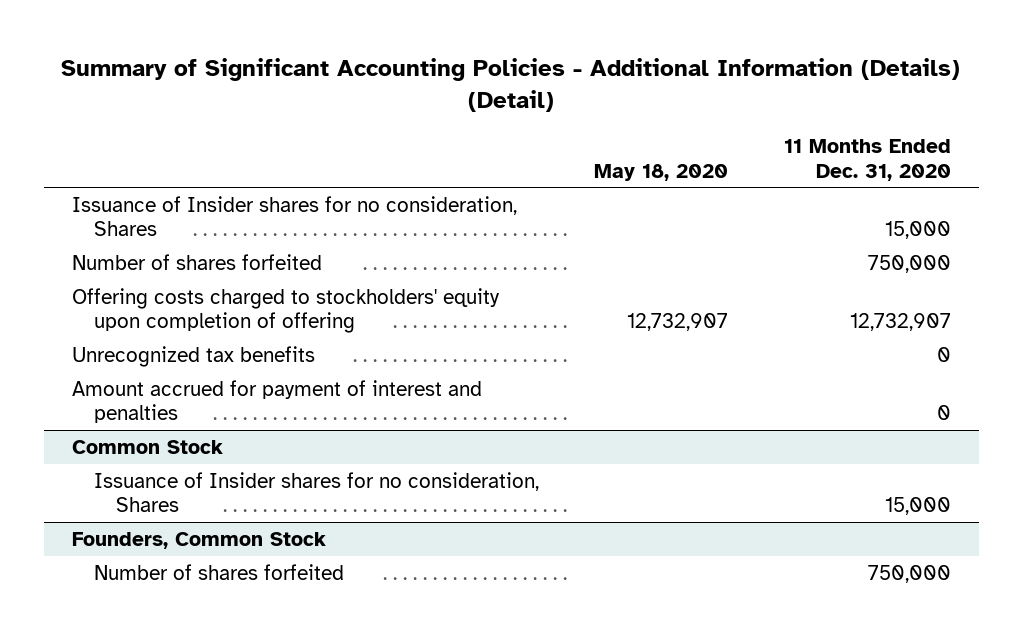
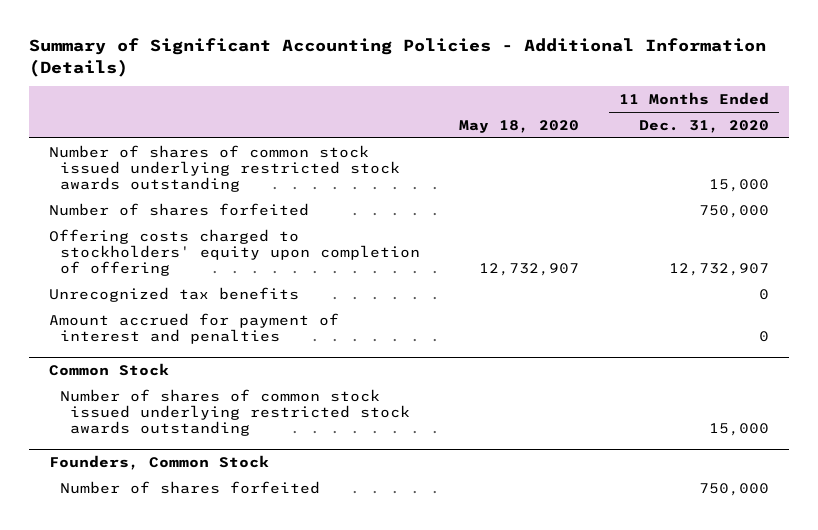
[61,58,961,113] Summary of Significant Accounting Policies - Additional Information (Details) (Detail) -> [29,37,767,77] Summary of Significant Accounting Policies - Additional Information (Details)
[71,195,517,237] Issuance of Insider shares for no consideration, Shares -> [48,144,400,193] Number of shares of common stock issued underlying restricted stock awards outstanding
[94,471,540,513] Issuance of Insider shares for no consideration, Shares -> [59,388,411,437] Number of shares of common stock issued underlying restricted stock awards outstanding

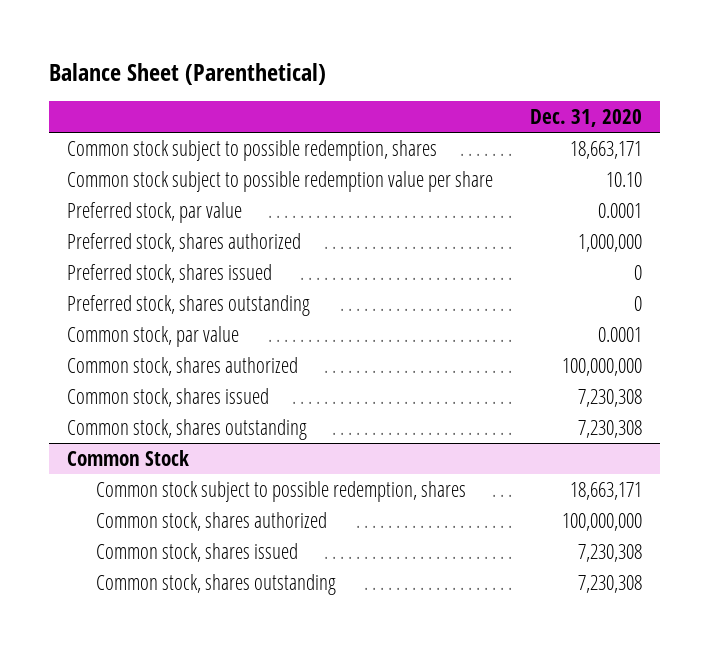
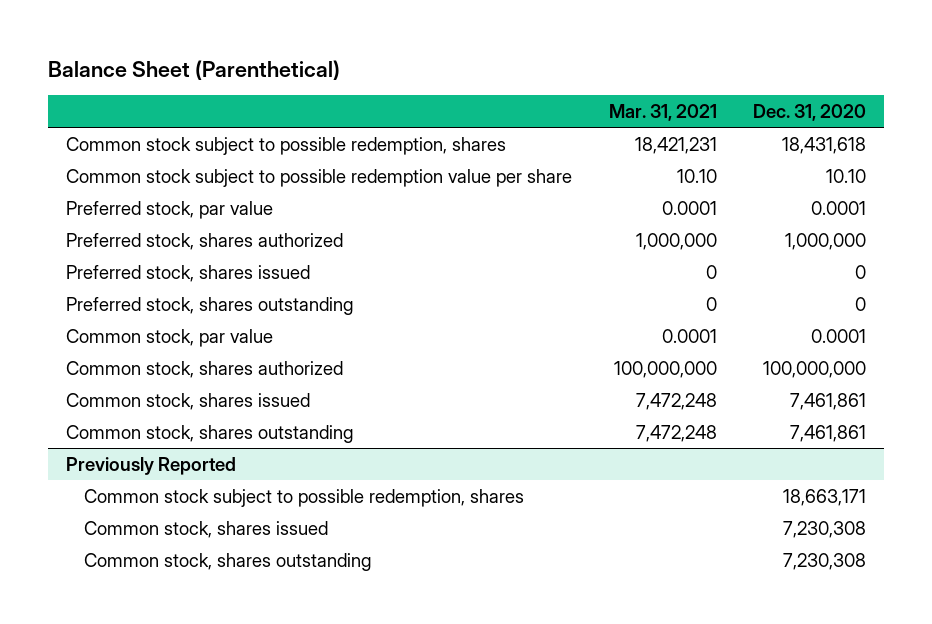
none -> [608,104,717,122] Mar. 31, 2021
[569,140,642,159] 18,663,171 -> [782,136,867,154] 18,431,618
[67,449,190,466] Common Stock -> none
[577,388,642,407] 7,230,308 -> [790,392,867,410] 7,461,861
[577,419,642,438] 7,230,308 -> [790,424,867,442] 7,461,861
none -> [66,456,237,475] Previously Reported
[95,511,327,531] Common stock, shares authorized -> none

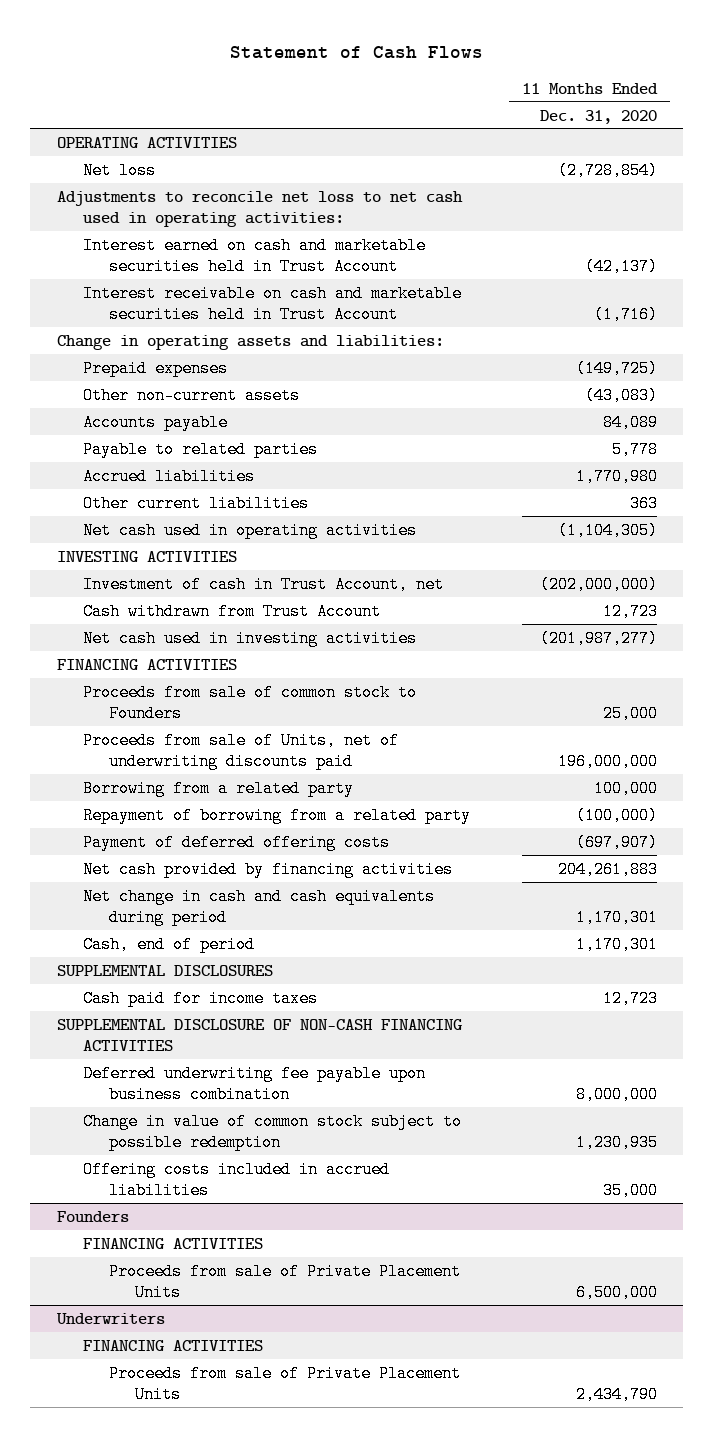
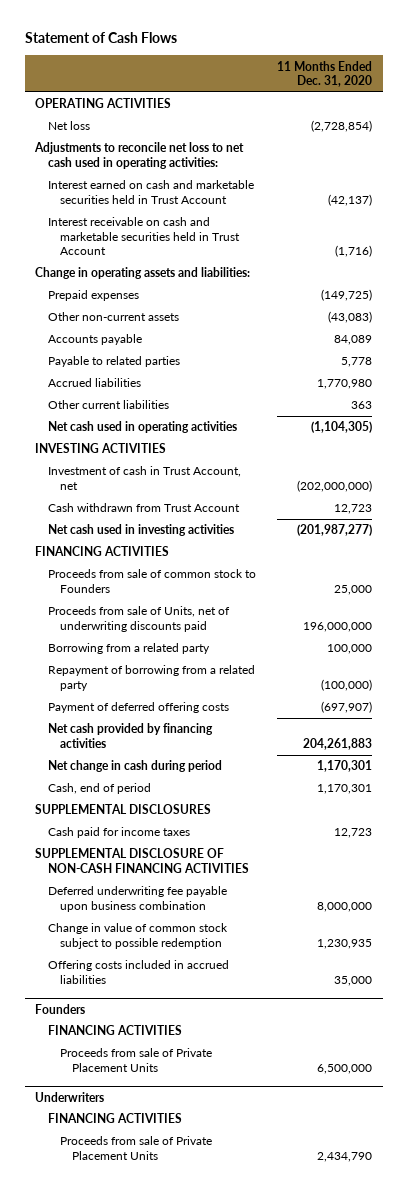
[82,887,435,926] Net change in cash and cash equivalents during period -> [47,760,222,773] Net change in cash during period

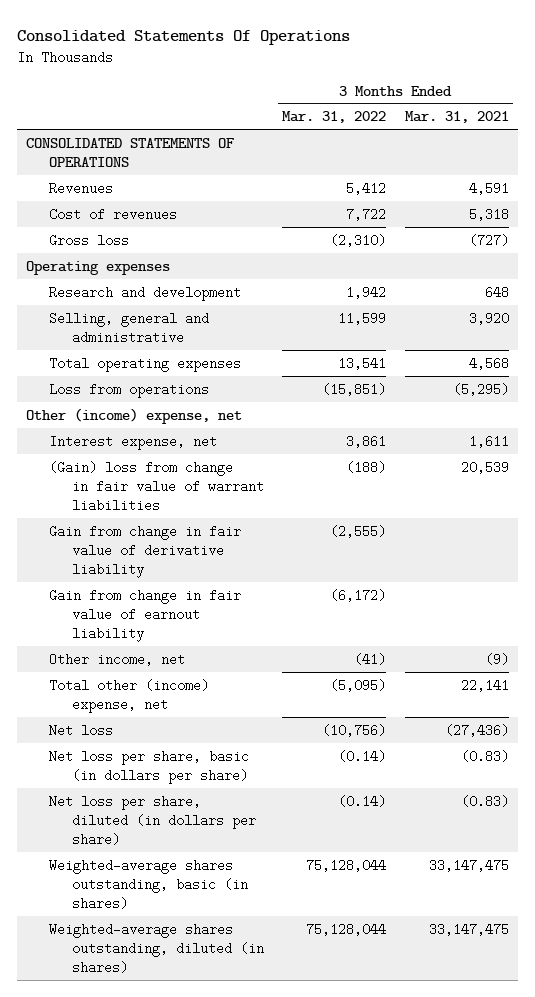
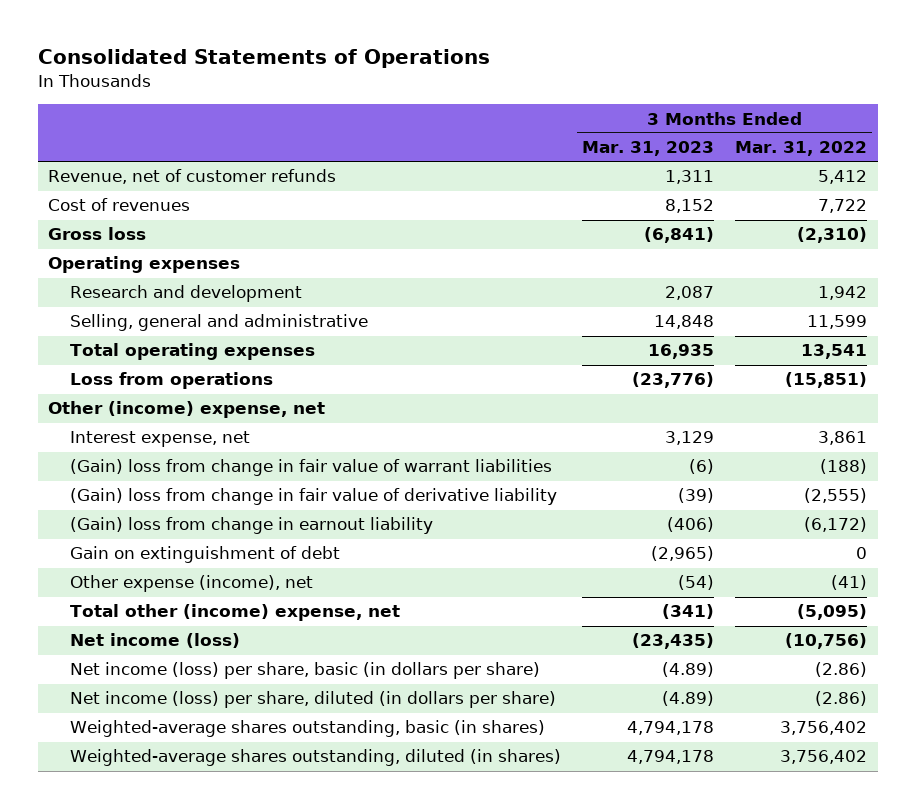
[16,30,350,46] Consolidated Statements Of Operations -> [37,49,490,69] Consolidated Statements of Operations
[404,111,509,124] Mar. 31, 2021 -> none
none -> [582,141,715,157] Mar. 31, 2023
[26,137,235,167] CONSOLIDATED STATEMENTS OF OPERATIONS -> none
[48,181,113,195] Revenues -> [48,169,337,185] Revenue, net of customer refunds
[48,524,241,578] Gain from change in fair value of derivative liability -> [70,488,558,506] (Gain) loss from change in fair value of derivative liability
[48,588,241,642] Gain from change in fair value of earnout liability -> [70,517,434,535] (Gain) loss from change in earnout liability
none -> [70,546,341,564] Gain on extinguishment of debt
[48,652,185,666] Other income, net -> [70,575,314,593] Other expense (income), net
[48,723,113,737] Net loss -> [70,633,241,649] Net income (loss)
[48,749,249,784] Net loss per share, basic (in dollars per share) -> [70,662,541,680] Net income (loss) per share, basic (in dollars per share)
[338,749,387,763] (0.14) -> [815,662,868,678] (2.86)
[48,794,256,846] Net loss per share, diluted (in dollars per share) -> [70,691,557,709] Net income (loss) per share, diluted (in dollars per share)
[338,794,387,808] (0.14) -> [815,691,868,707] (2.86)
[306,858,387,872] 75,128,044 -> [780,721,868,736] 3,756,402
[306,922,387,936] 75,128,044 -> [780,750,868,765] 3,756,402

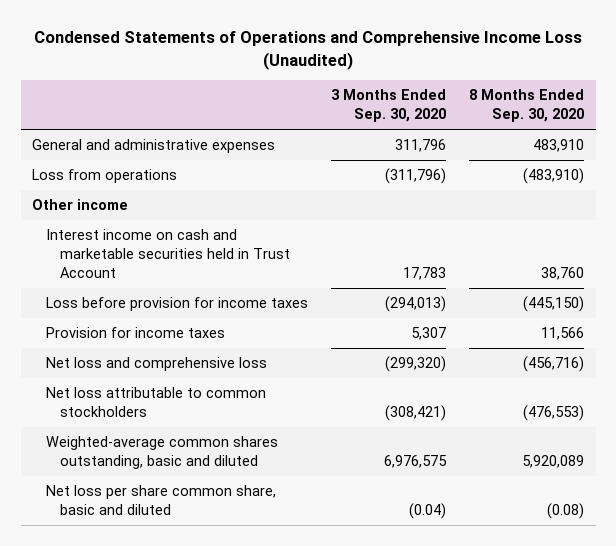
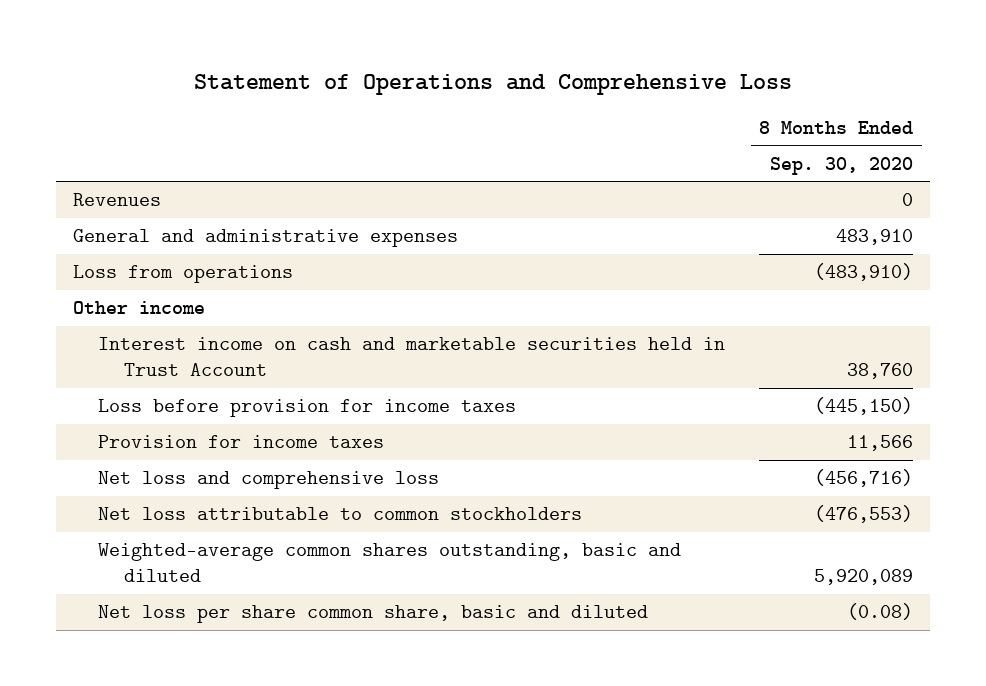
[34,31,583,70] Condensed Statements of Operations and Comprehensive Income Loss (Unaudited) -> [194,73,793,95] Statement of Operations and Comprehensive Loss
[331,89,447,123] 3 Months Ended Sep. 30, 2020 -> none
none -> [73,193,162,207] Revenues

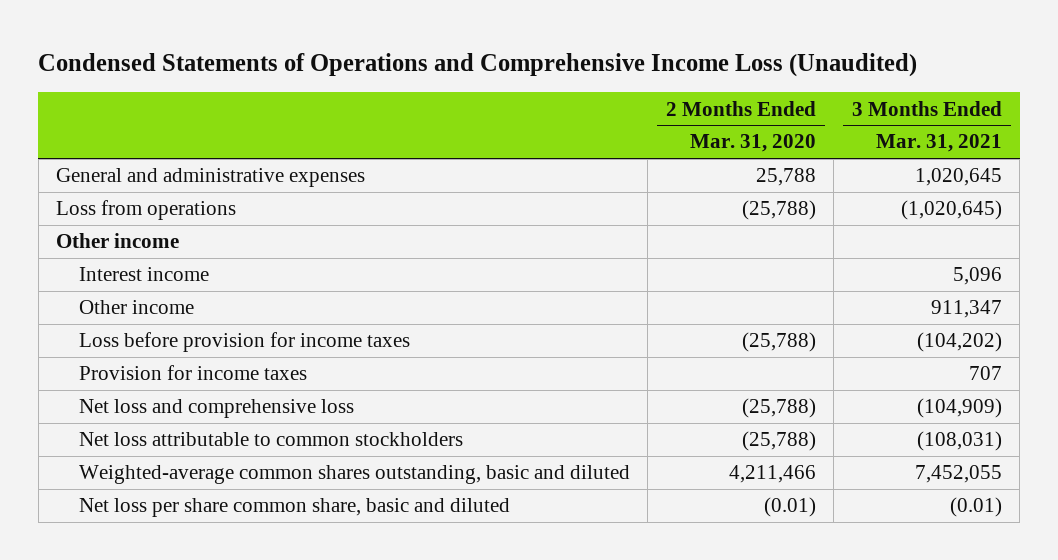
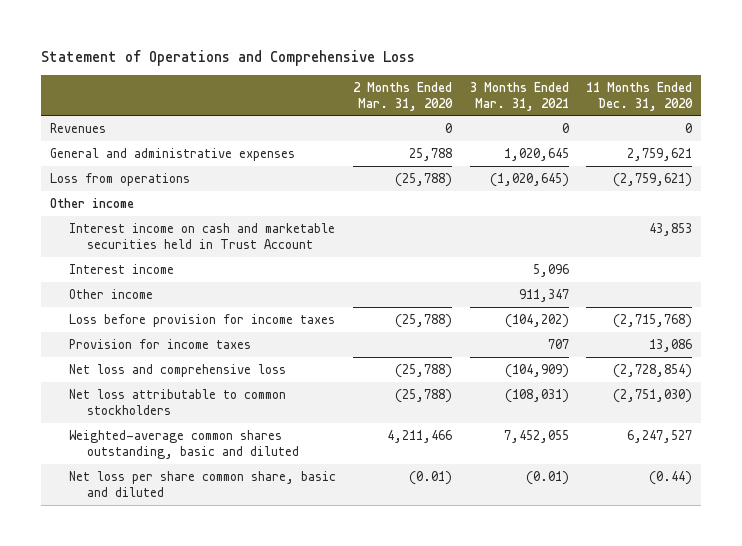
[38,53,918,78] Condensed Statements of Operations and Comprehensive Income Loss (Unaudited) -> [41,49,416,66] Statement of Operations and Comprehensive Loss
none -> [586,81,694,111] 11 Months Ended Dec. 31, 2020
none -> [50,122,107,133] Revenues
none -> [68,222,335,249] Interest income on cash and marketable securities held in Trust Account

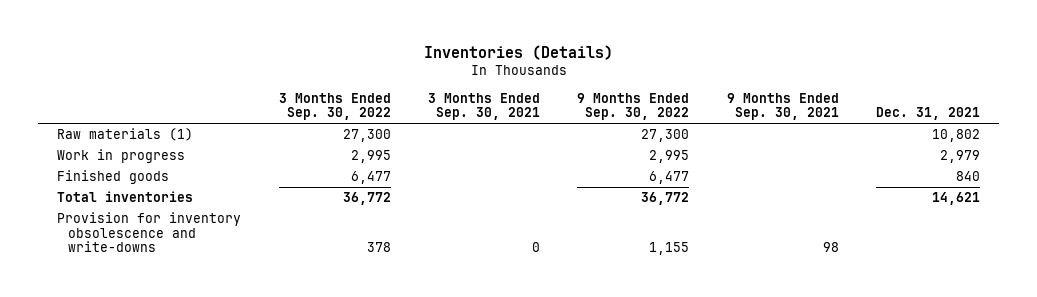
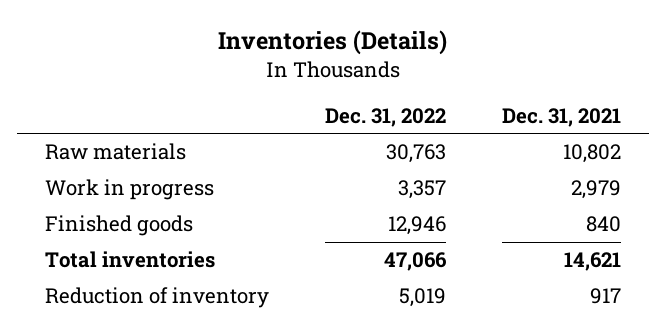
[278,92,391,121] 3 Months Ended Sep. 30, 2022 -> none
[428,92,541,121] 3 Months Ended Sep. 30, 2021 -> none
[577,92,690,121] 9 Months Ended Sep. 30, 2022 -> none
[726,92,839,121] 9 Months Ended Sep. 30, 2021 -> none
none -> [324,107,446,127] Dec. 31, 2022
[57,128,194,142] Raw materials (1) -> [45,143,187,161] Raw materials
[57,212,242,253] Provision for inventory obsolescence and write-downs -> none
none -> [45,287,270,309] Reduction of inventory

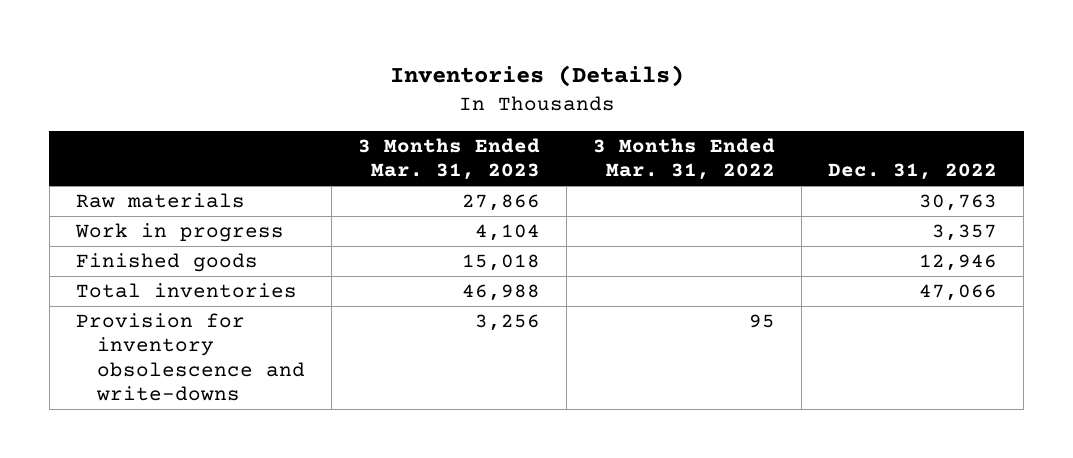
[501,107,621,127] Dec. 31, 2021 -> none
none -> [358,138,541,181] 3 Months Ended Mar. 31, 2023
none -> [593,138,776,181] 3 Months Ended Mar. 31, 2022
[45,287,270,309] Reduction of inventory -> none
none -> [75,313,306,401] Provision for inventory obsolescence and write-downs

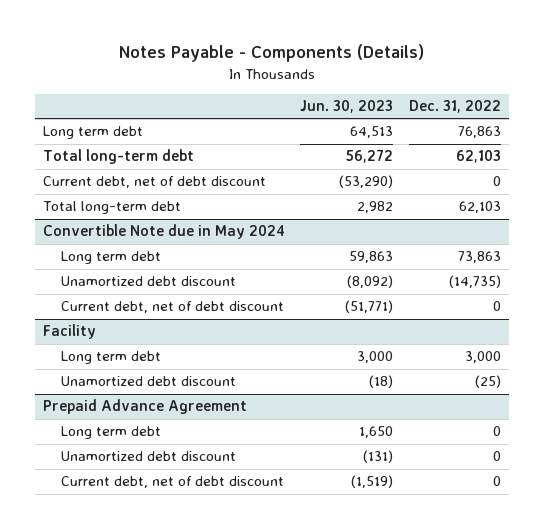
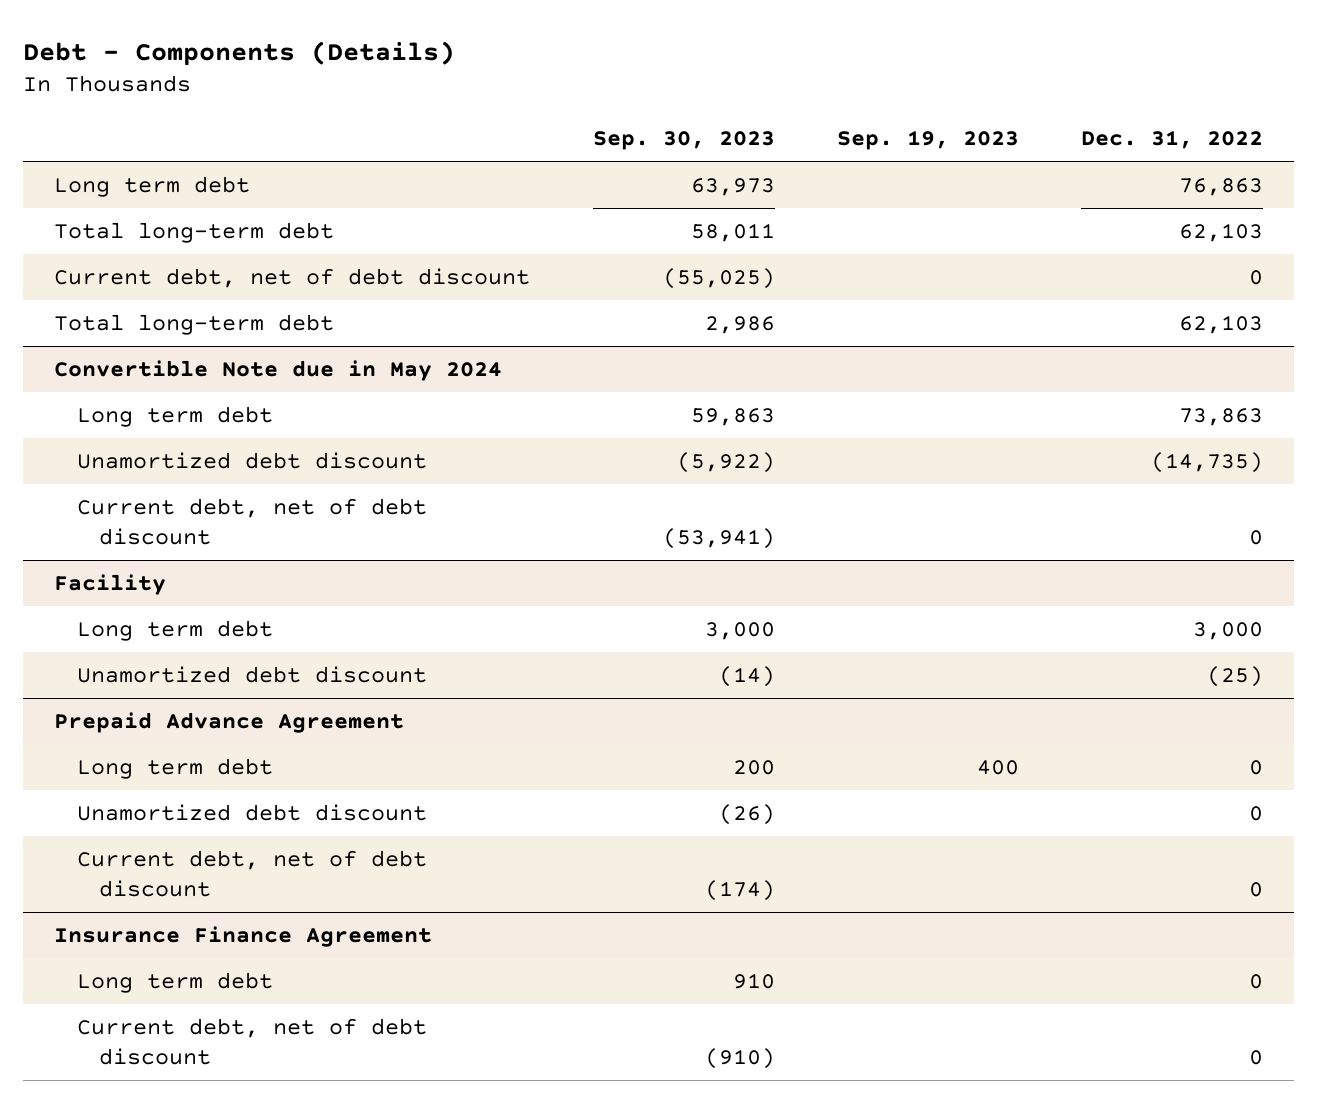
[118,44,424,63] Notes Payable - Components (Details) -> [22,40,455,66] Debt - Components (Details)
[300,100,394,114] Jun. 30, 2023 -> none
none -> [592,131,775,151] Sep. 30, 2023
none -> [836,130,1019,151] Sep. 19, 2023
none -> [54,925,433,947] Insurance Finance Agreement
none -> [76,971,273,993] Long term debt
none -> [76,1017,427,1066] Current debt, net of debt discount

